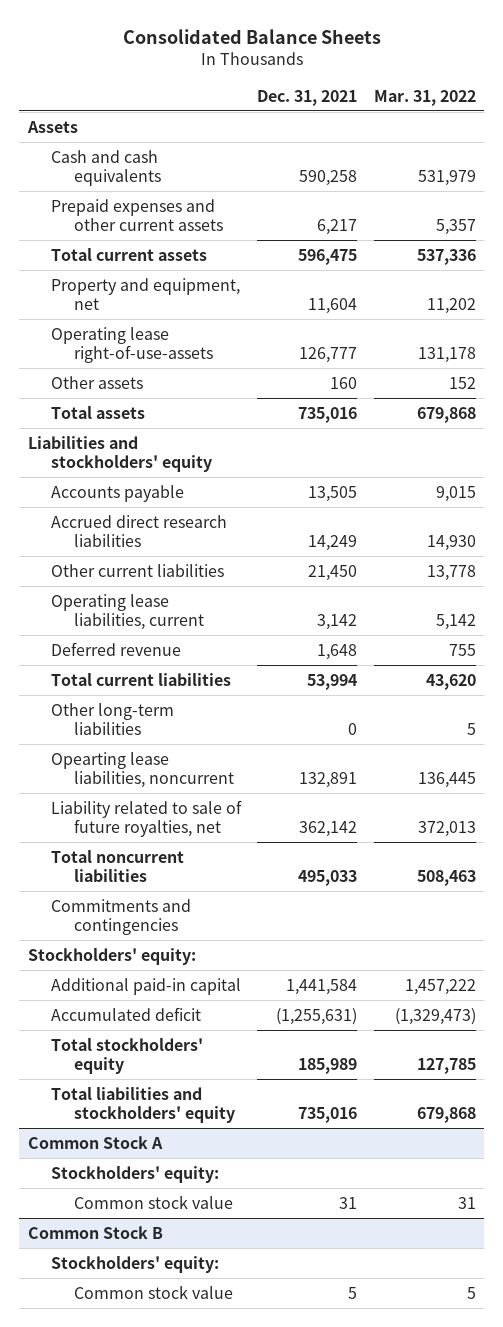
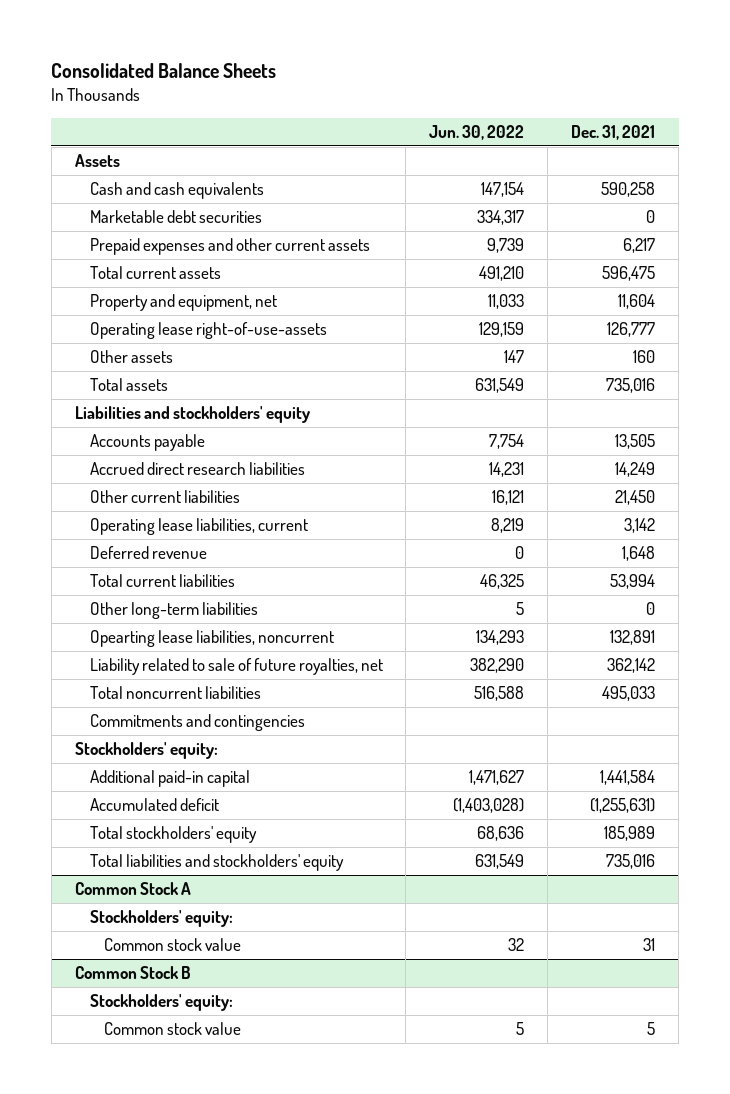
[373,89,476,106] Mar. 31, 2022 -> none
none -> [429,124,525,140] Jun. 30, 2022
none -> [89,210,262,224] Marketable debt securities

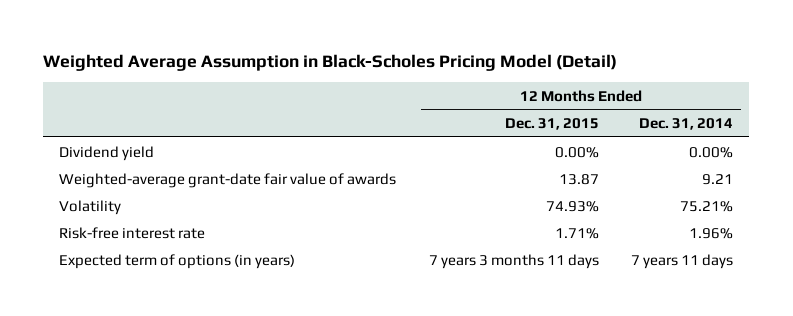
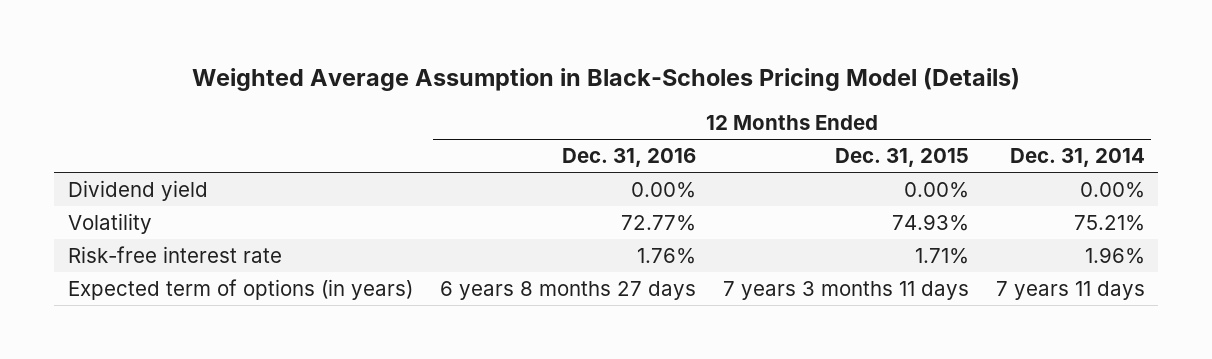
[43,53,618,71] Weighted Average Assumption in Black-Scholes Pricing Model (Detail) -> [192,67,1021,91] Weighted Average Assumption in Black-Scholes Pricing Model (Details)
none -> [561,148,696,168] Dec. 31, 2016
[59,172,397,188] Weighted-average grant-date fair value of awards -> none

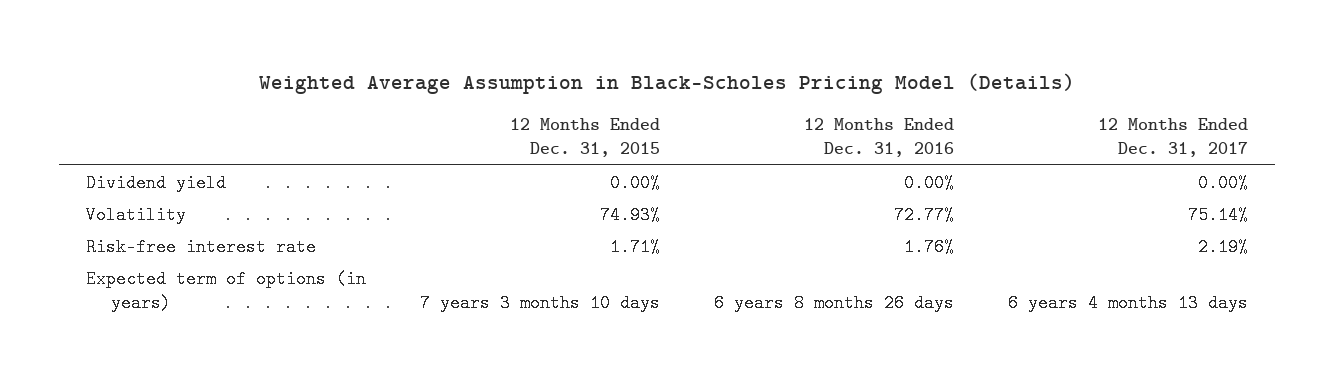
[1009,148,1145,168] Dec. 31, 2014 -> none
none -> [1098,118,1249,158] 12 Months Ended Dec. 31, 2017
[439,280,696,300] 6 years 8 months 27 days -> [714,294,955,313] 6 years 8 months 26 days
[722,280,969,300] 7 years 3 months 11 days -> [420,294,661,313] 7 years 3 months 10 days

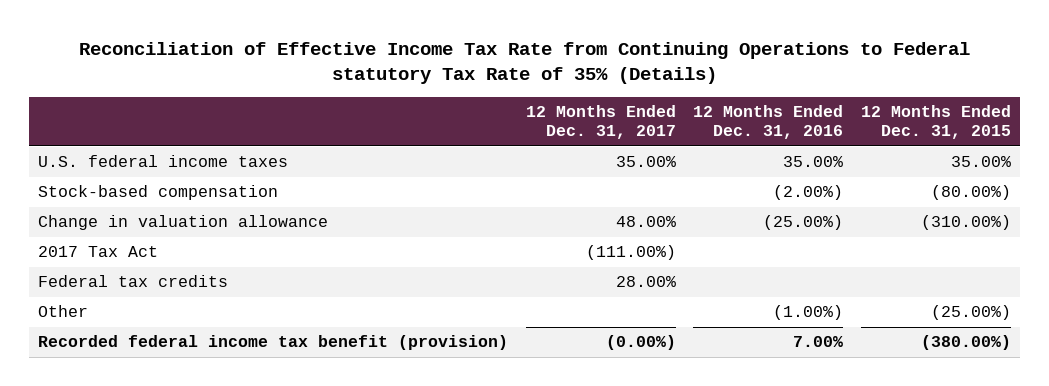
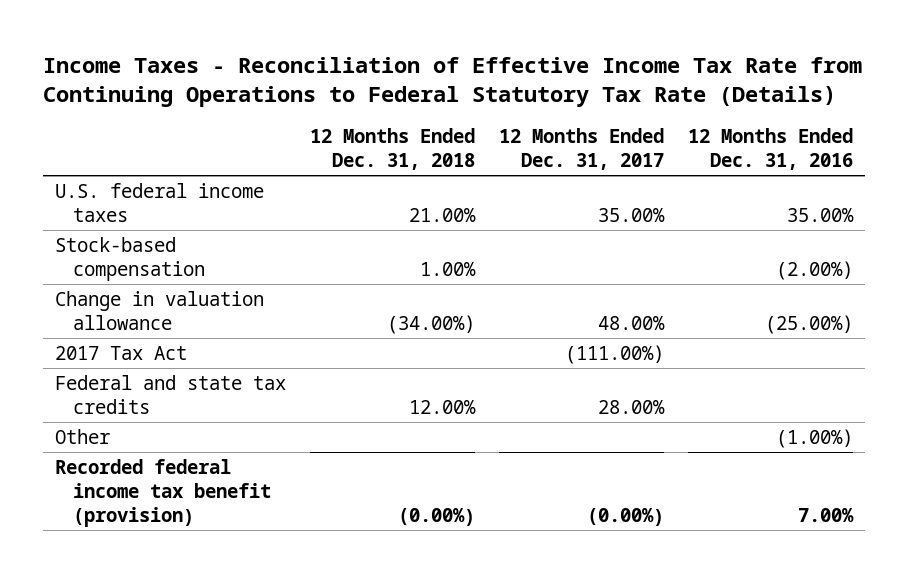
[78,41,970,85] Reconciliation of Effective Income Tax Rate from Continuing Operations to Federal statutory Tax Rate of 35% (Details) -> [43,56,863,108] Income Taxes - Reconciliation of Effective Income Tax Rate from Continuing Operations to Federal Statutory Tax Rate (Details)
[861,104,1012,140] 12 Months Ended Dec. 31, 2015 -> none
none -> [310,128,476,170] 12 Months Ended Dec. 31, 2018
[37,275,228,288] Federal tax credits -> [55,375,287,414] Federal and state tax credits

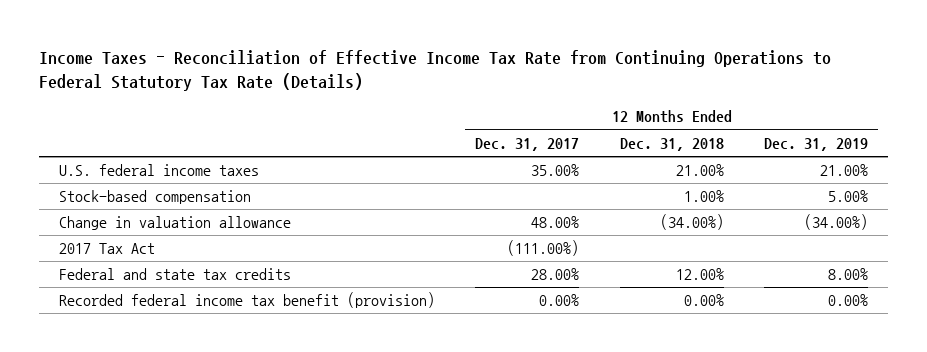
[687,128,853,170] 12 Months Ended Dec. 31, 2016 -> none
none -> [763,137,868,151] Dec. 31, 2019
[55,429,111,445] Other -> none
[398,507,476,526] (0.00%) -> [683,294,724,307] 0.00%
[587,507,665,526] (0.00%) -> [539,294,580,307] 0.00%

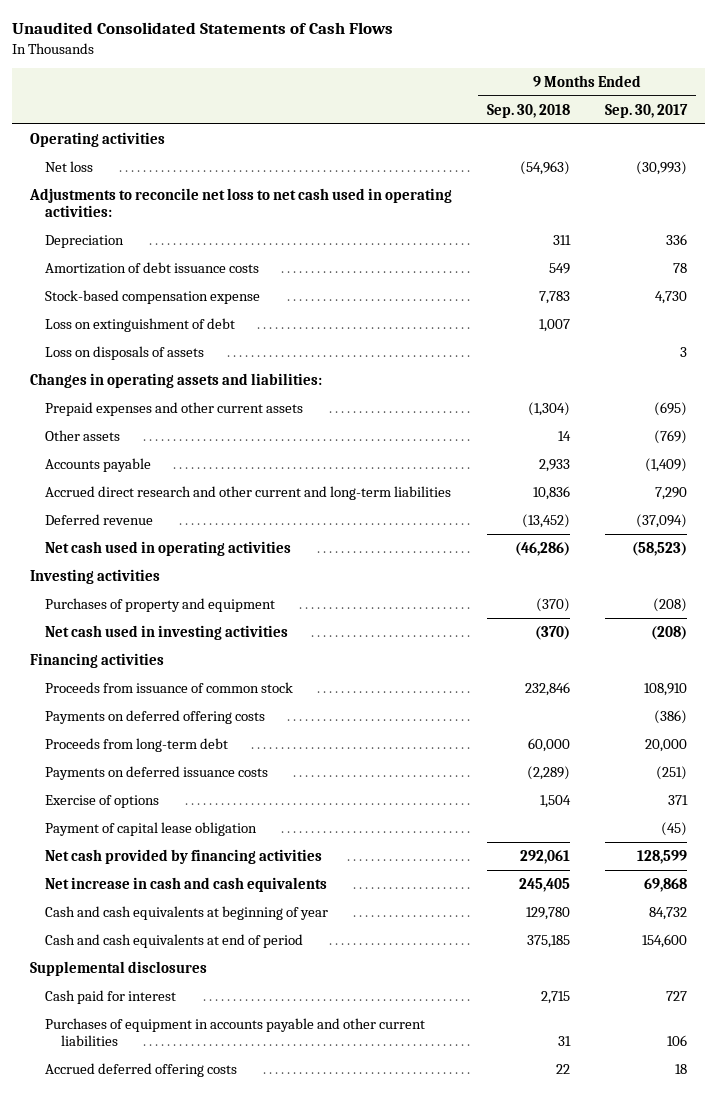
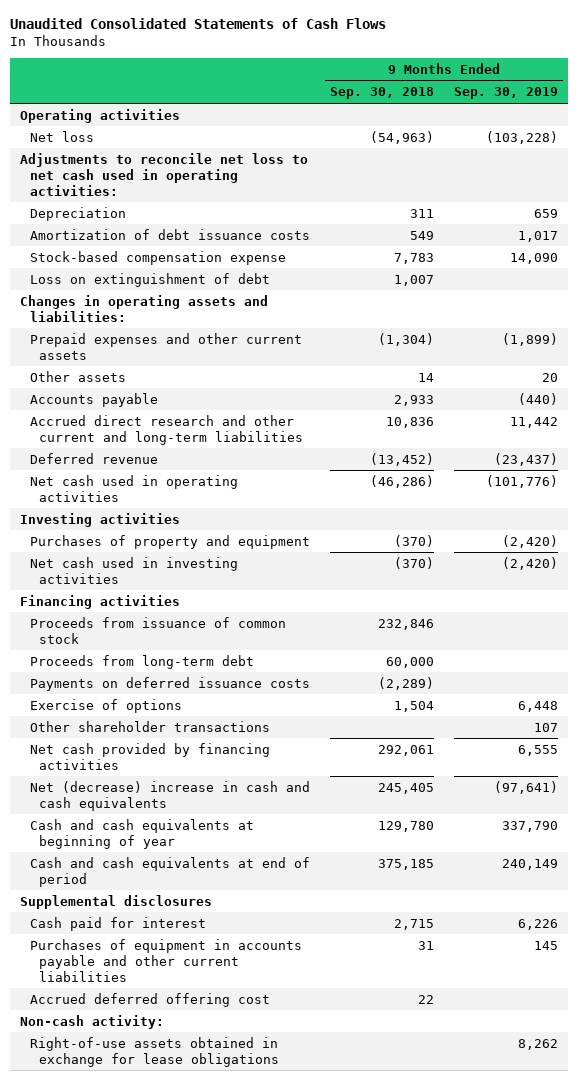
[605,103,689,118] Sep. 30, 2017 -> none
none -> [454,87,559,100] Sep. 30, 2019
[45,345,205,360] Loss on disposals of assets -> none
[45,709,266,724] Payments on deferred offering costs -> none
[45,821,258,836] Payment of capital lease obligation -> none
none -> [29,720,270,732] Other shareholder transactions
[45,876,328,892] Net increase in cash and cash equivalents -> [29,780,310,811] Net (decrease) increase in cash and cash equivalents
[45,1062,238,1077] Accrued deferred offering costs -> [29,992,270,1007] Accrued deferred offering cost
none -> [20,1014,165,1029] Non-cash activity:
none -> [29,1036,279,1067] Right-of-use assets obtained in exchange for lease obligations

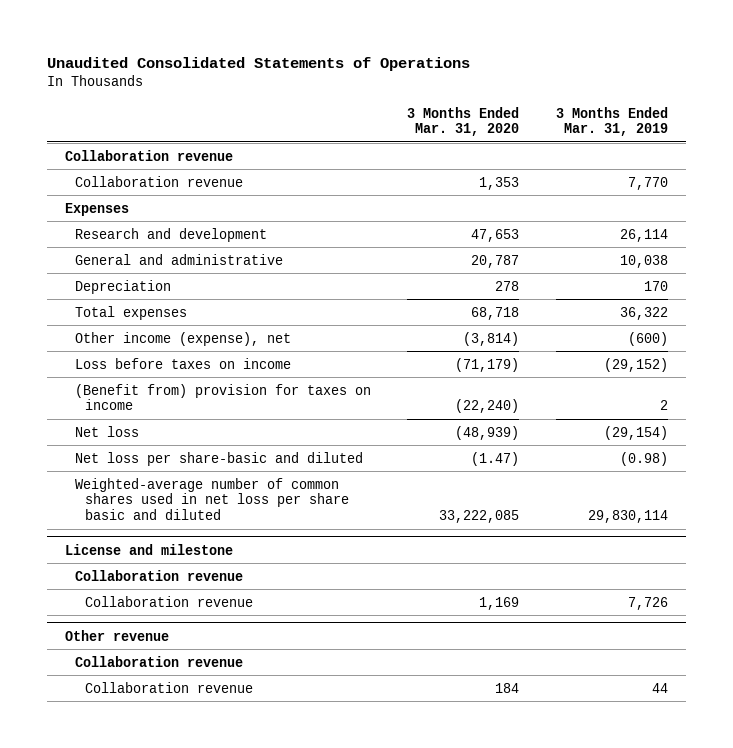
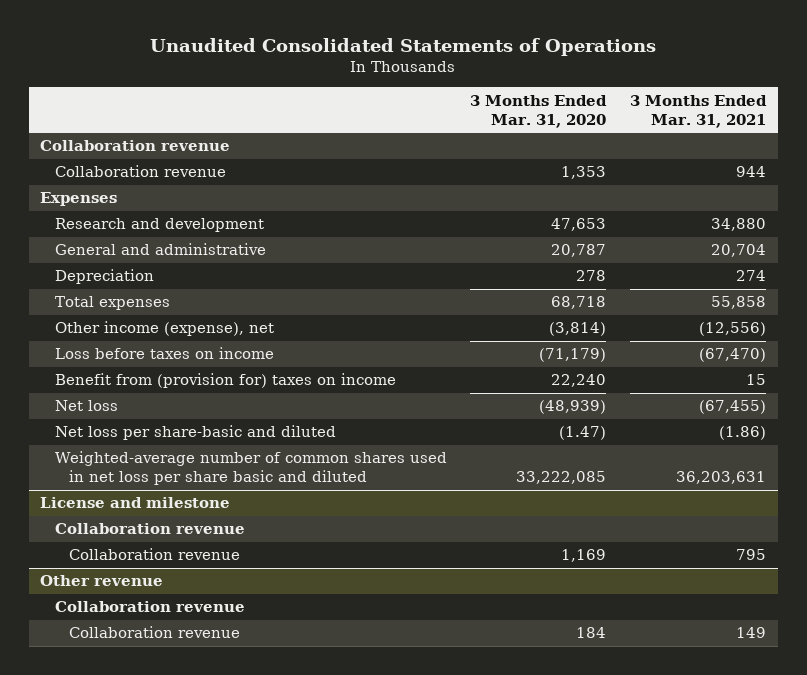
[555,106,668,137] 3 Months Ended Mar. 31, 2019 -> none
none -> [630,94,768,128] 3 Months Ended Mar. 31, 2021
[74,383,371,411] (Benefit from) provision for taxes on income -> [54,373,396,389] Benefit from (provision for) taxes on income
[455,399,520,414] (22,240) -> [551,374,607,388] 22,240

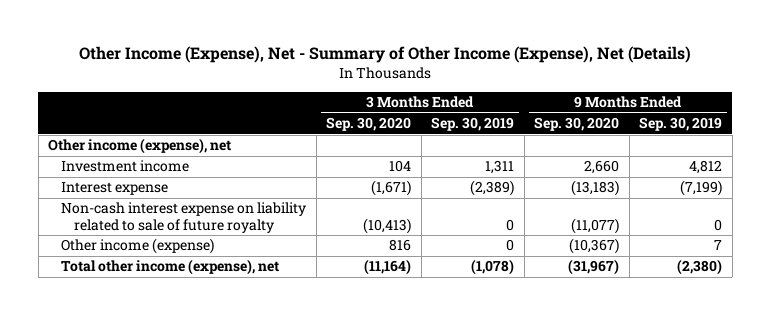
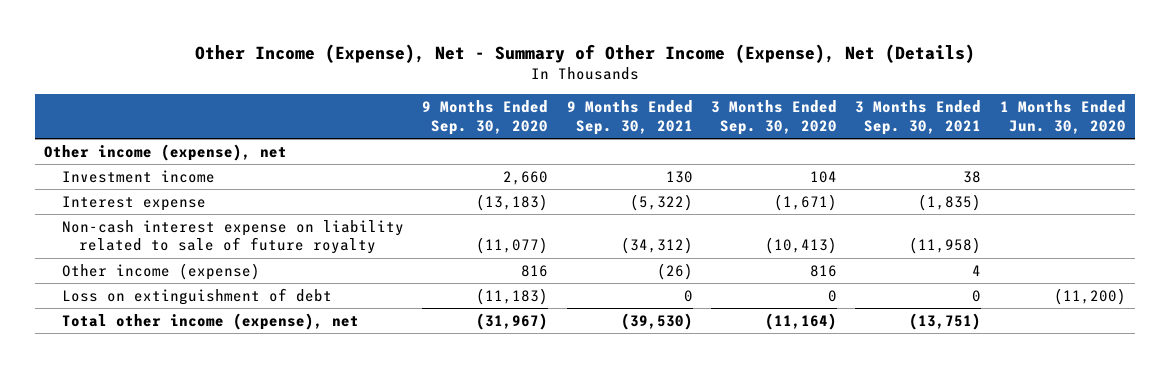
[431,117,515,132] Sep. 30, 2019 -> none
[639,117,723,132] Sep. 30, 2019 -> none
none -> [566,100,693,135] 9 Months Ended Sep. 30, 2021
none -> [855,100,982,135] 3 Months Ended Sep. 30, 2021
none -> [999,100,1126,134] 1 Months Ended Jun. 30, 2020
[569,238,620,255] (10,367) -> [521,265,549,278] 816
none -> [61,288,332,306] Loss on extinguishment of debt

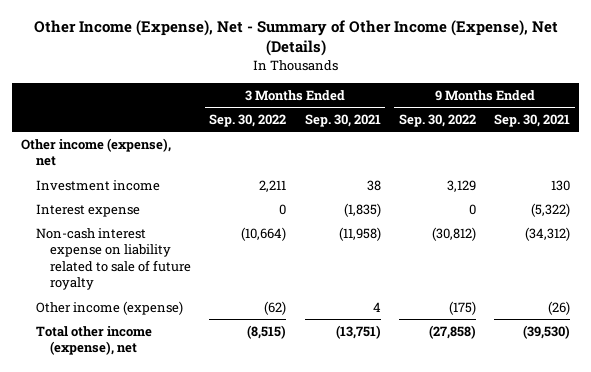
[422,100,549,135] 9 Months Ended Sep. 30, 2020 -> none
[710,100,837,135] 3 Months Ended Sep. 30, 2020 -> none
[999,100,1126,134] 1 Months Ended Jun. 30, 2020 -> none
none -> [209,113,287,127] Sep. 30, 2022
none -> [398,113,476,127] Sep. 30, 2022
[61,288,332,306] Loss on extinguishment of debt -> none

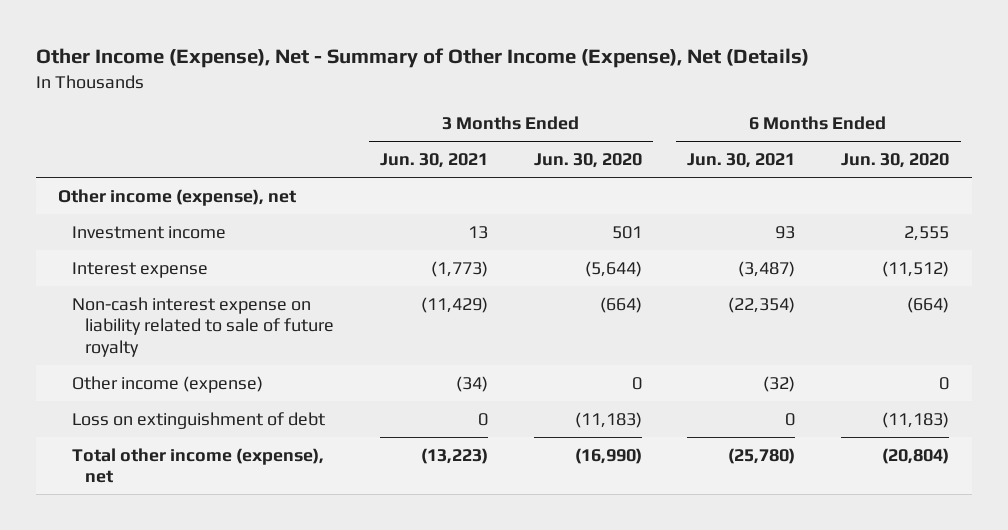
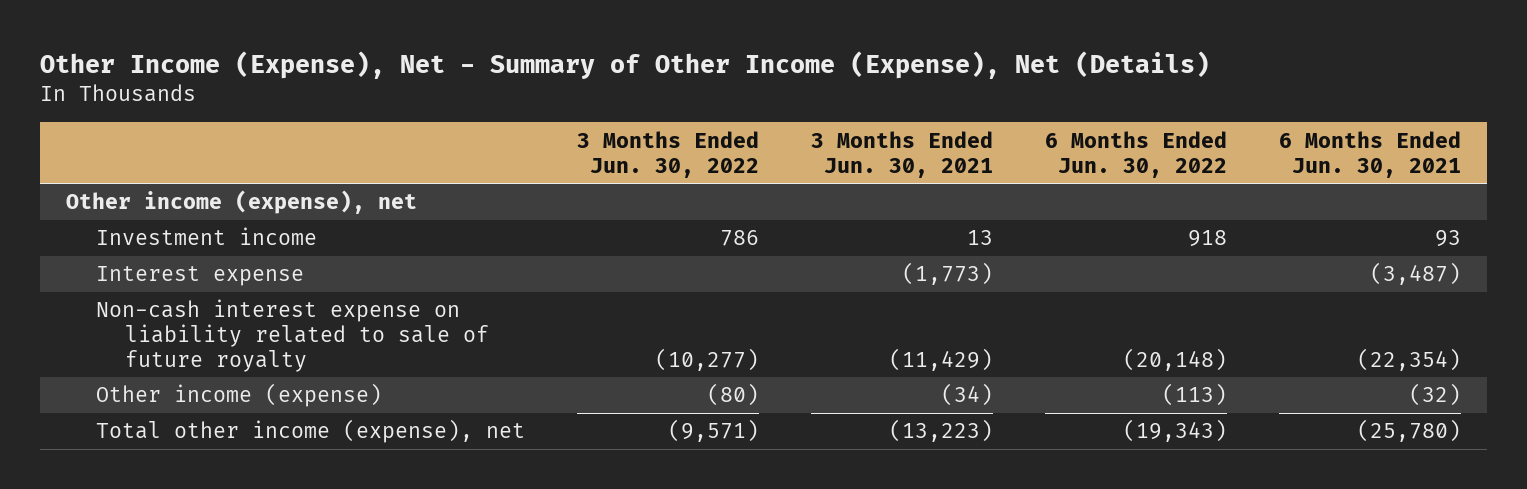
[533,152,642,168] Jun. 30, 2020 -> none
[841,152,950,168] Jun. 30, 2020 -> none
none -> [576,130,759,178] 3 Months Ended Jun. 30, 2022
none -> [1044,130,1227,178] 6 Months Ended Jun. 30, 2022
[71,411,325,429] Loss on extinguishment of debt -> none

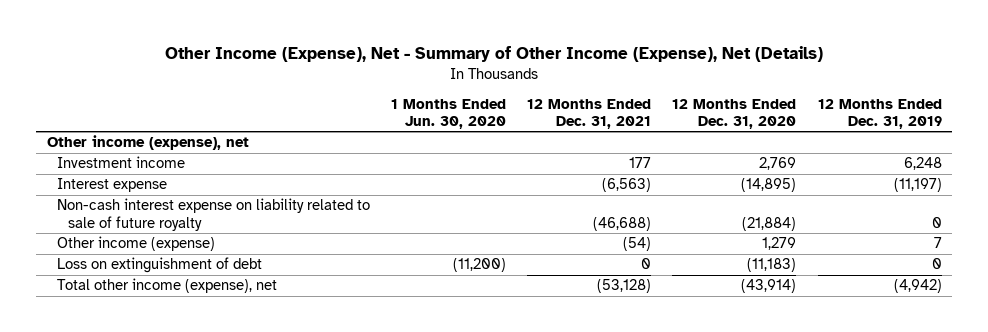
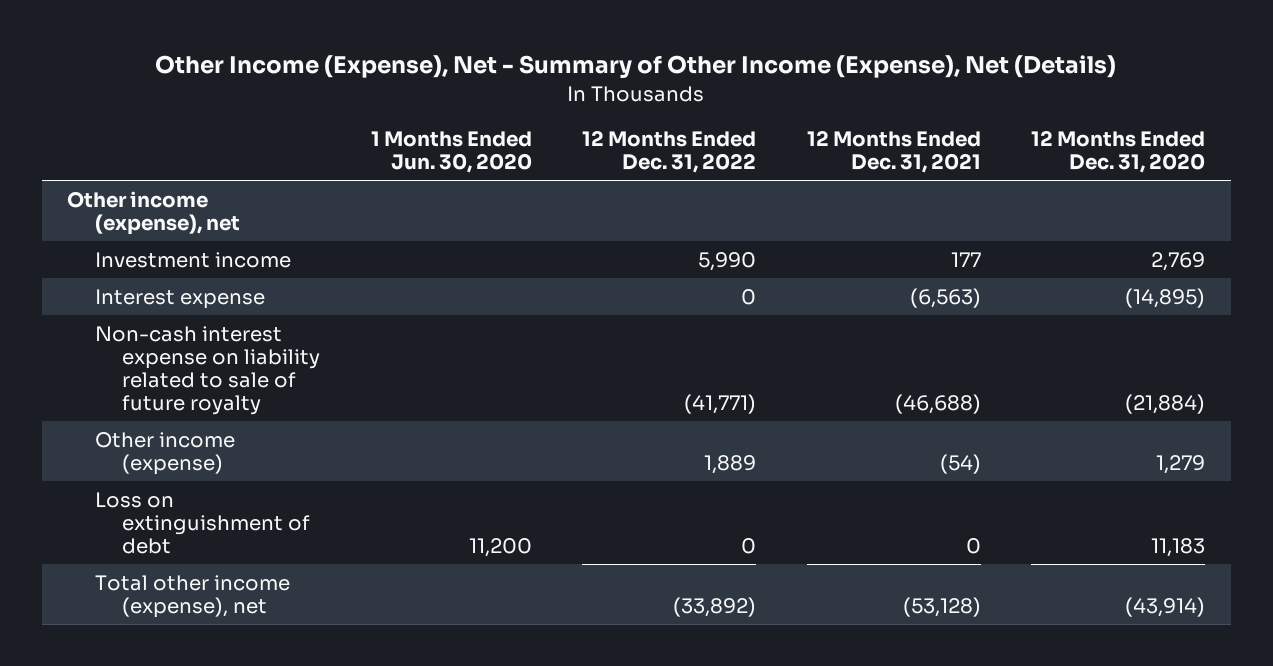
[817,98,942,129] 12 Months Ended Dec. 31, 2019 -> none
none -> [582,130,757,174] 12 Months Ended Dec. 31, 2022
[453,258,507,273] (11,200) -> [468,538,532,558] 11,200
[747,258,797,273] (11,183) -> [1151,538,1206,558] 11,183

